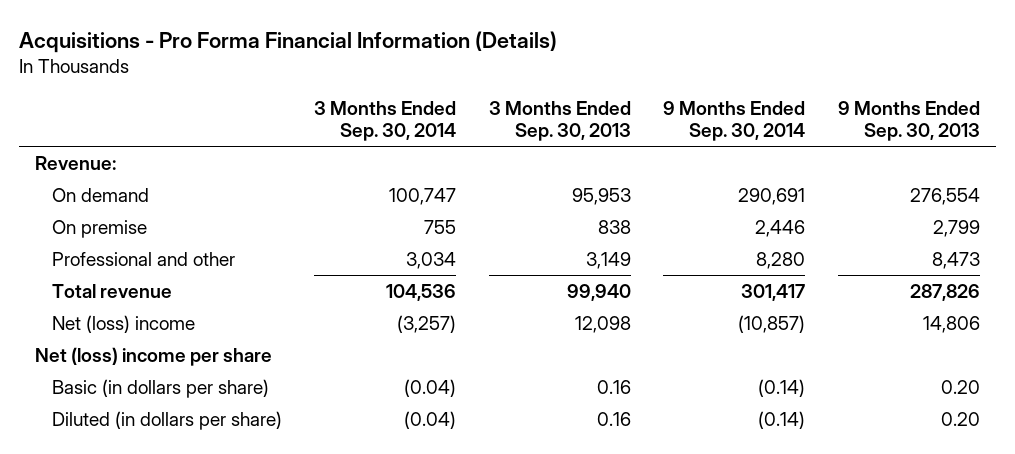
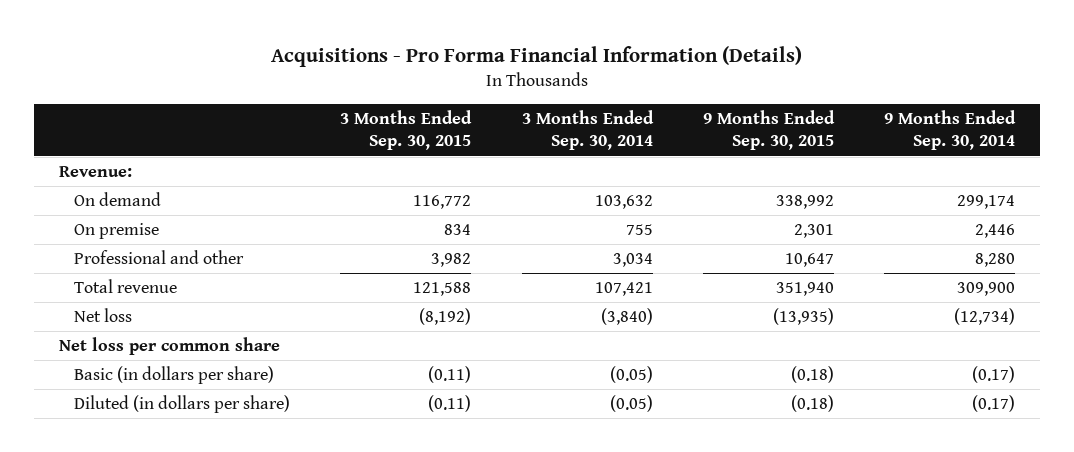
[488,101,631,142] 3 Months Ended Sep. 30, 2013 -> none
[837,101,980,142] 9 Months Ended Sep. 30, 2013 -> none
none -> [340,110,473,151] 3 Months Ended Sep. 30, 2015
none -> [702,110,835,151] 9 Months Ended Sep. 30, 2015
[389,188,457,206] 100,747 -> [594,195,653,210] 103,632
[738,188,806,206] 290,691 -> [956,195,1015,210] 299,174
[386,284,457,302] 104,536 -> [594,282,653,297] 107,421
[741,284,806,302] 301,417 -> [956,282,1015,297] 309,900
[52,315,196,334] Net (loss) income -> [74,308,133,323] Net loss
[397,315,457,334] (3,257) -> [600,308,653,326] (3,840)
[738,315,806,334] (10,857) -> [953,308,1015,326] (12,734)
[34,347,272,367] Net (loss) income per share -> [58,337,280,356] Net loss per common share
[404,379,457,398] (0.04) -> [609,366,653,384] (0.05)
[758,379,806,398] (0.14) -> [971,366,1015,384] (0.17)
[404,411,457,430] (0.04) -> [609,395,653,413] (0.05)
[758,411,806,430] (0.14) -> [971,395,1015,413] (0.17)

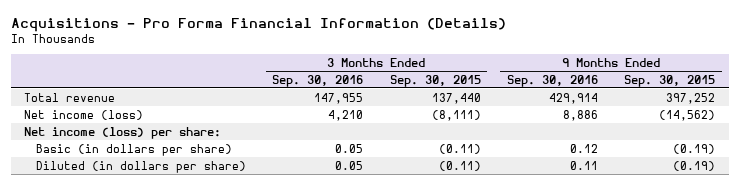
[521,110,654,151] 3 Months Ended Sep. 30, 2014 -> none
[883,110,1016,151] 9 Months Ended Sep. 30, 2014 -> none
none -> [272,74,364,87] Sep. 30, 2016
none -> [506,74,598,87] Sep. 30, 2016
[58,166,132,178] Revenue: -> none
[74,192,162,207] On demand -> none
[74,223,160,240] On premise -> none
[74,250,245,265] Professional and other -> none
[413,282,472,297] 121,588 -> [431,92,481,104] 137,440
[775,282,834,297] 351,940 -> [666,92,716,104] 397,252
[74,308,133,323] Net loss -> [23,109,143,120] Net income (loss)
[419,308,472,326] (8,192) -> [431,109,481,121] (8,111)
[772,308,834,326] (13,935) -> [659,109,716,121] (14,562)
[58,337,280,356] Net loss per common share -> [23,126,221,139] Net income (loss) per share:
[790,366,834,384] (0.18) -> [673,143,716,154] (0.19)
[790,395,834,413] (0.18) -> [673,160,716,171] (0.19)

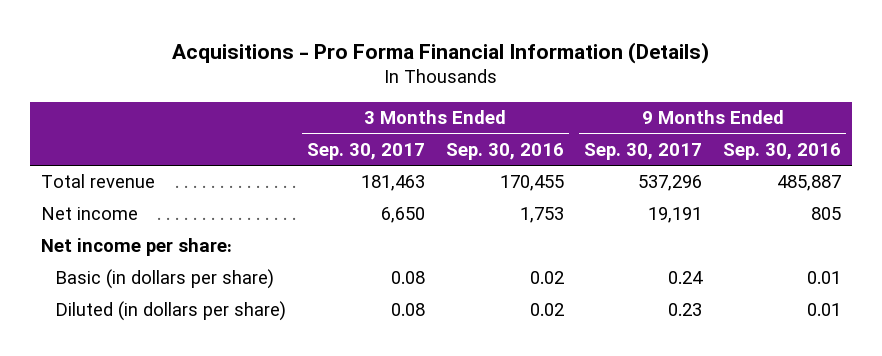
[389,74,481,87] Sep. 30, 2015 -> none
[624,74,716,87] Sep. 30, 2015 -> none
none -> [306,142,425,160] Sep. 30, 2017
none -> [584,142,703,160] Sep. 30, 2017
[314,92,364,104] 147,955 -> [499,175,564,192] 170,455
[548,92,598,104] 429,914 -> [777,175,842,192] 485,887
[23,109,143,120] Net income (loss) -> [40,207,138,221] Net income
[328,109,364,121] 4,210 -> [519,207,564,224] 1,753
[562,109,598,121] 8,886 -> [811,207,842,221] 805
[23,126,221,139] Net income (loss) per share: -> [40,238,232,257] Net income per share:
[335,143,364,153] 0.05 -> [529,271,564,285] 0.02
[569,143,598,153] 0.12 -> [807,271,842,285] 0.01
[335,160,364,170] 0.05 -> [529,303,564,317] 0.02
[569,160,598,170] 0.11 -> [807,303,842,317] 0.01

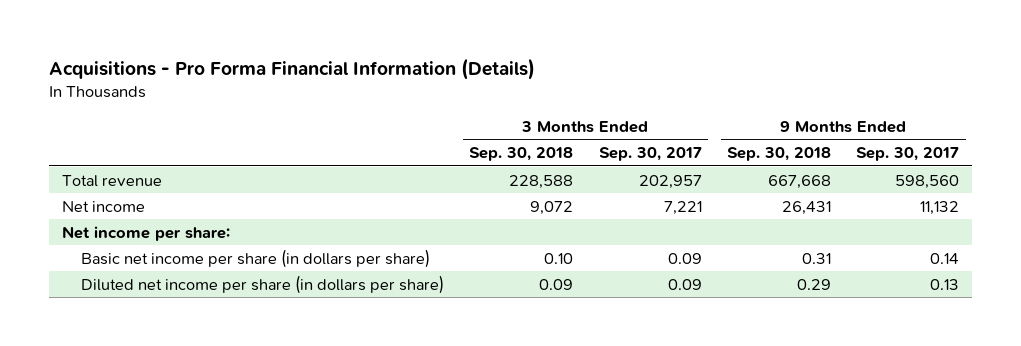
[445,142,564,160] Sep. 30, 2016 -> none
[723,142,842,160] Sep. 30, 2016 -> none
none -> [469,147,574,162] Sep. 30, 2018
none -> [726,147,831,162] Sep. 30, 2018
[360,175,425,192] 181,463 -> [638,174,702,189] 202,957
[638,175,703,192] 537,296 -> [895,174,960,189] 598,560
[380,207,425,224] 6,650 -> [663,200,702,215] 7,221
[648,207,703,224] 19,191 -> [920,200,960,215] 11,132
[54,269,274,290] Basic (in dollars per share) -> [80,248,430,268] Basic net income per share (in dollars per share)
[390,271,425,285] 0.08 -> [667,252,702,264] 0.09
[668,271,704,285] 0.24 -> [930,252,960,264] 0.14
[54,301,286,322] Diluted (in dollars per share) -> [80,274,444,294] Diluted net income per share (in dollars per share)
[390,303,425,317] 0.08 -> [667,278,702,290] 0.09
[668,303,703,317] 0.23 -> [930,278,960,290] 0.13

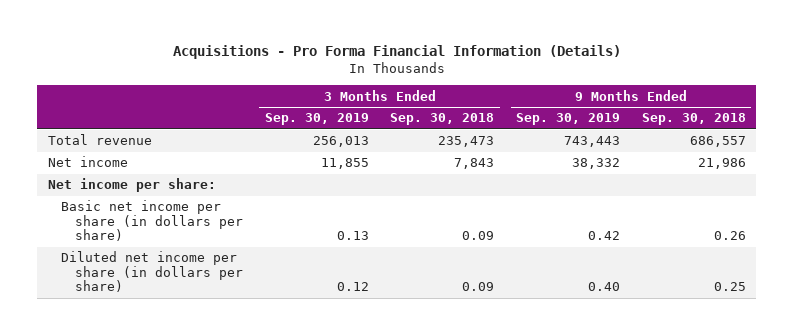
[598,147,702,162] Sep. 30, 2017 -> none
[856,147,960,162] Sep. 30, 2017 -> none
none -> [264,113,369,126] Sep. 30, 2019
none -> [516,113,621,126] Sep. 30, 2019
[509,174,574,189] 228,588 -> [438,136,495,148] 235,473
[767,174,831,189] 667,668 -> [689,136,746,148] 686,557
[530,200,574,215] 9,072 -> [454,158,495,170] 7,843
[781,200,831,215] 26,431 -> [697,158,746,170] 21,986
[544,252,574,264] 0.10 -> [462,231,495,241] 0.09
[801,252,831,264] 0.31 -> [713,231,746,241] 0.26
[796,278,831,290] 0.29 -> [713,282,746,292] 0.25

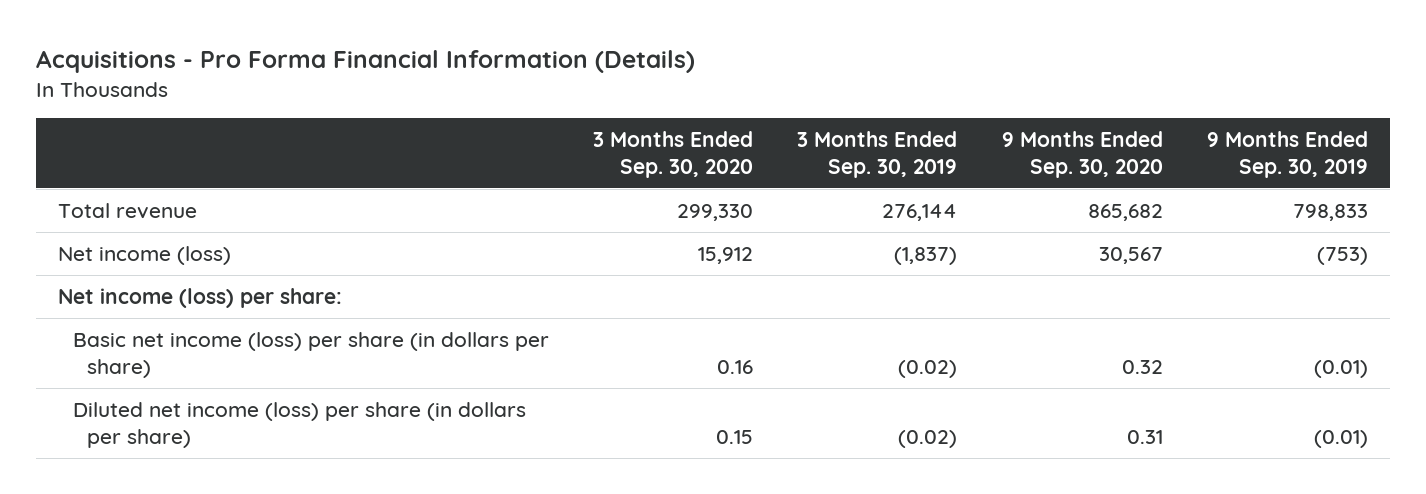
[390,113,495,126] Sep. 30, 2018 -> none
[641,113,746,126] Sep. 30, 2018 -> none
none -> [592,130,753,178] 3 Months Ended Sep. 30, 2020
none -> [1001,130,1163,178] 9 Months Ended Sep. 30, 2020
[312,136,369,148] 256,013 -> [882,204,958,222] 276,144
[564,136,621,148] 743,443 -> [1292,204,1368,222] 798,833
[47,156,128,168] Net income -> [57,246,231,266] Net income (loss)
[320,158,369,170] 11,855 -> [894,247,958,266] (1,837)
[572,158,621,170] 38,332 -> [1316,247,1368,266] (753)
[47,178,216,193] Net income per share: -> [57,288,342,309] Net income (loss) per share:
[61,200,244,242] Basic net income per share (in dollars per share) -> [72,332,549,378] Basic net income (loss) per share (in dollars per share)
[336,231,369,241] 0.13 -> [898,359,958,378] (0.02)
[588,231,621,241] 0.42 -> [1313,359,1368,378] (0.01)
[61,251,244,293] Diluted net income per share (in dollars per share) -> [72,402,526,448] Diluted net income (loss) per share (in dollars per share)
[336,282,369,292] 0.12 -> [898,429,958,448] (0.02)
[588,282,621,292] 0.40 -> [1313,429,1368,448] (0.01)

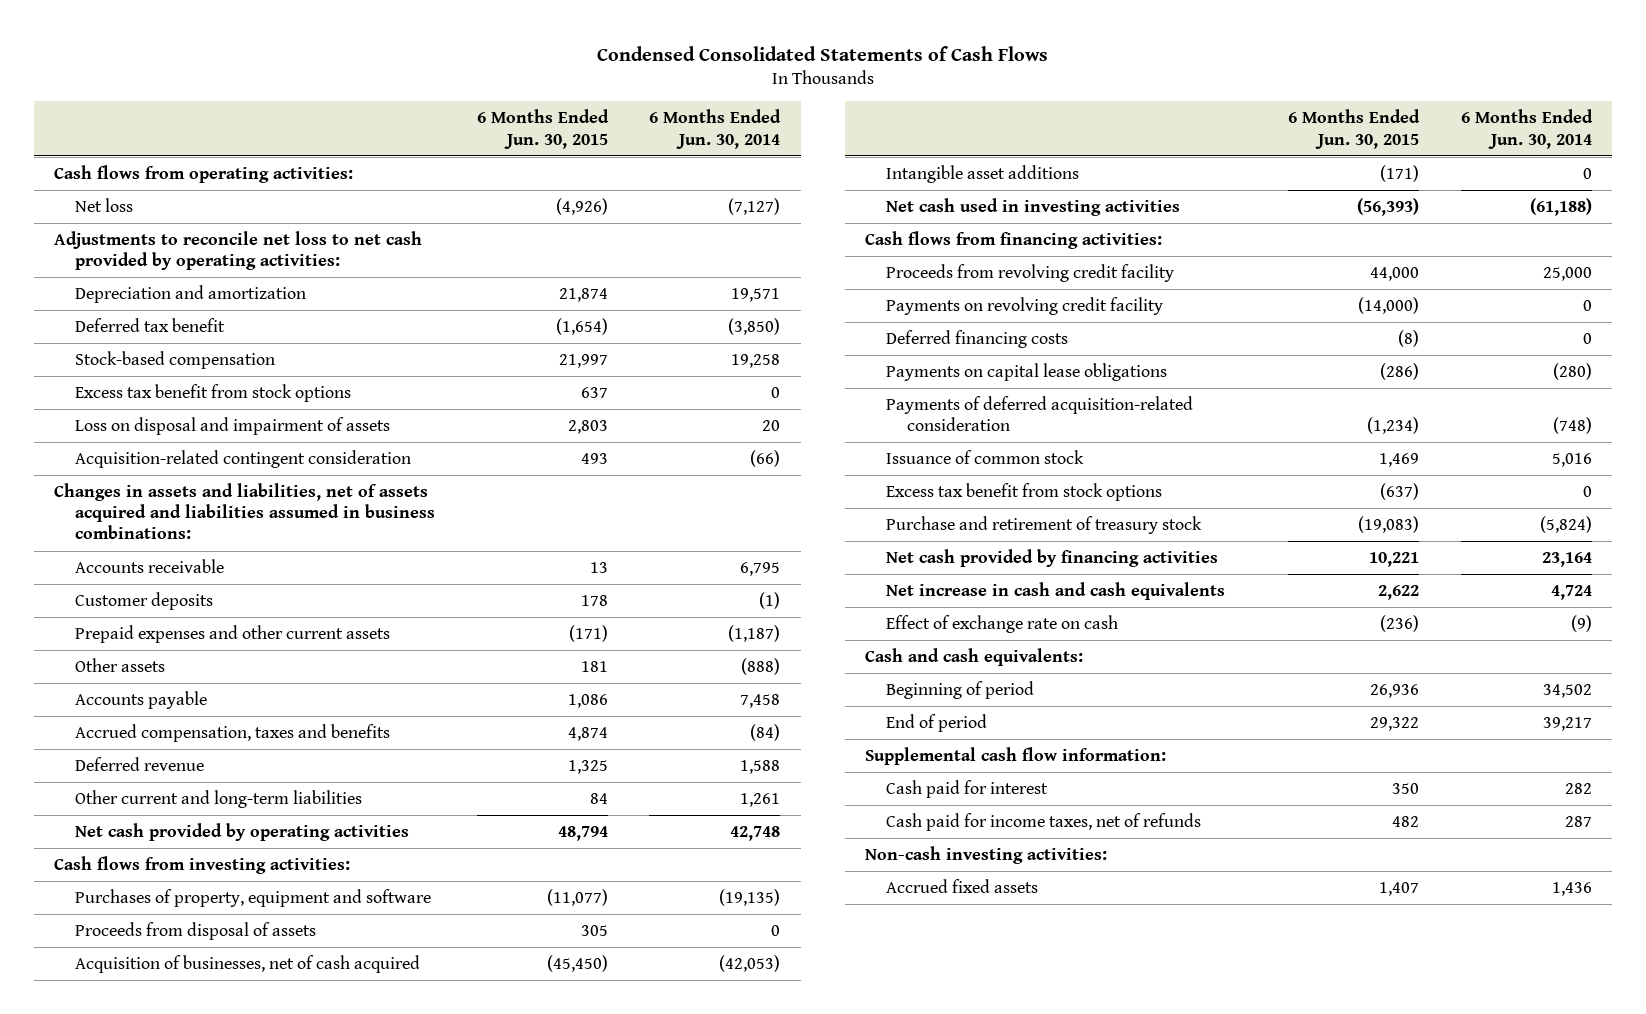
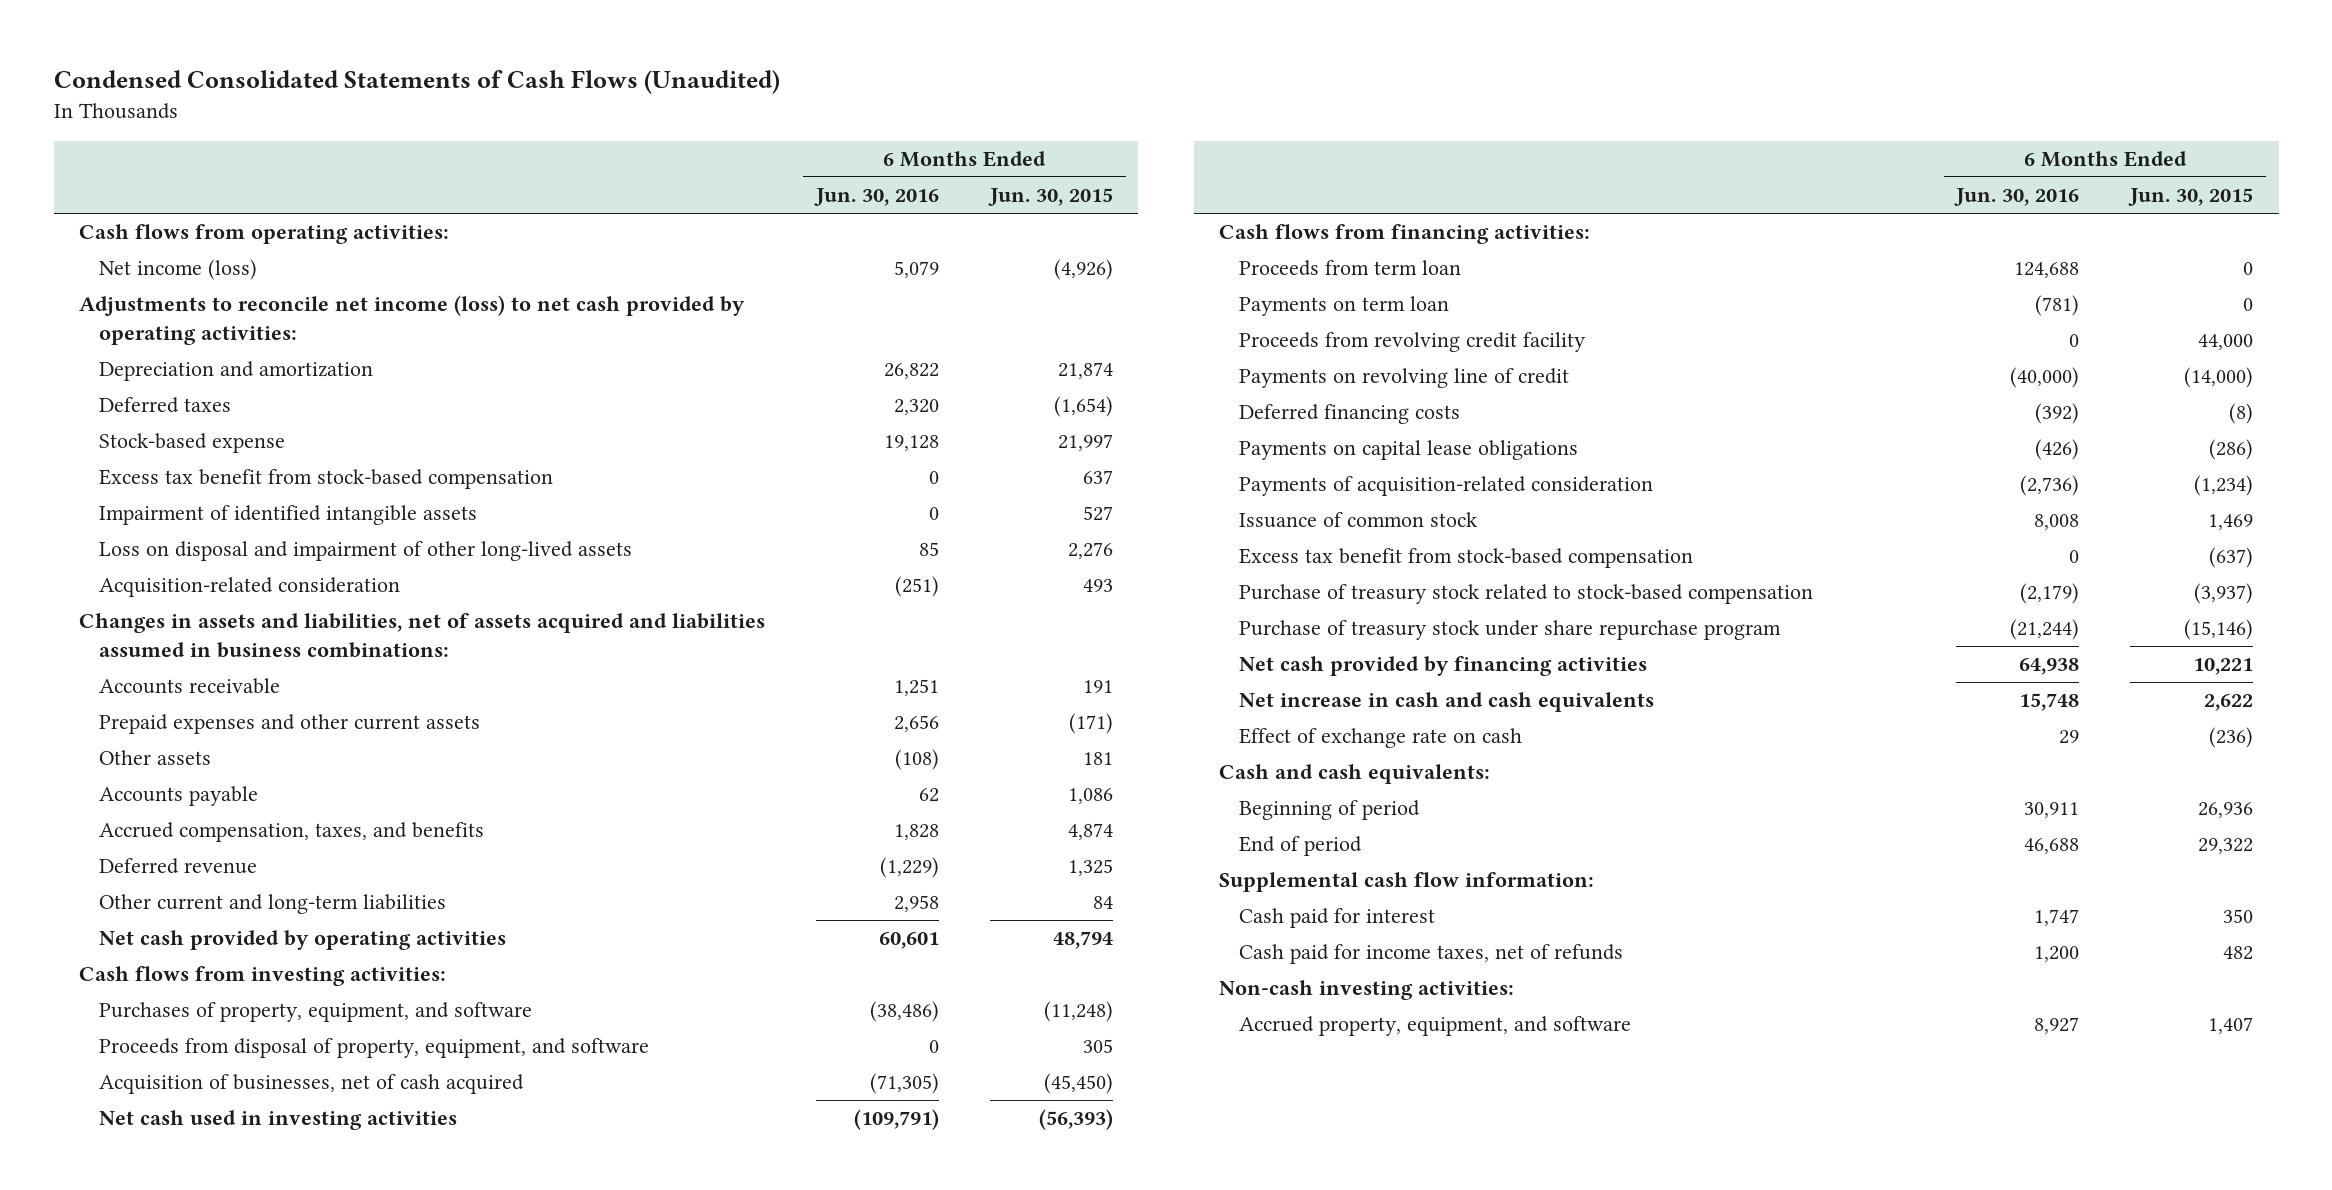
[596,45,1048,61] Condensed Consolidated Statements of Cash Flows -> [53,70,780,95] Condensed Consolidated Statements of Cash Flows (Unaudited)
[649,109,782,149] 6 Months Ended Jun. 30, 2014 -> none
none -> [814,188,940,207] Jun. 30, 2016
[75,197,134,212] Net loss -> [98,259,257,281] Net income (loss)
[54,230,423,271] Adjustments to reconcile net loss to net cash provided by operating activities: -> [79,295,746,345] Adjustments to reconcile net income (loss) to net cash provided by operating activities:
[75,317,226,332] Deferred tax benefit -> [98,397,231,414] Deferred taxes
[75,350,276,369] Stock-based compensation -> [98,433,285,454] Stock-based expense
[75,383,352,402] Excess tax benefit from stock options -> [98,469,553,490] Excess tax benefit from stock-based compensation
none -> [98,505,477,526] Impairment of identified intangible assets
[75,416,391,435] Loss on disposal and impairment of assets -> [98,541,632,562] Loss on disposal and impairment of other long-lived assets
[567,419,608,434] 2,803 -> [1067,542,1113,560] 2,276
[75,449,412,468] Acquisition-related contingent consideration -> [98,577,400,598] Acquisition-related consideration
[75,591,214,610] Customer deposits -> none
[589,561,608,573] 13 -> [1082,680,1113,694] 191
[75,723,391,742] Accrued compensation, taxes and benefits -> [98,822,484,843] Accrued compensation, taxes, and benefits
[75,888,432,907] Purchases of property, equipment and software -> [98,1002,532,1023] Purchases of property, equipment, and software
[546,888,608,906] (11,077) -> [1043,1001,1113,1023] (11,248)
[75,921,317,940] Proceeds from disposal of assets -> [98,1038,649,1059] Proceeds from disposal of property, equipment, and software
[886,164,1080,183] Intangible asset additions -> none
none -> [1238,260,1461,277] Proceeds from term loan
none -> [1238,296,1449,317] Payments on term loan
[886,296,1164,315] Payments on revolving credit facility -> [1238,368,1569,389] Payments on revolving line of credit
[886,395,1194,432] Payments of deferred acquisition-related consideration -> [1238,476,1653,497] Payments of acquisition-related consideration
[886,482,1163,501] Excess tax benefit from stock options -> [1238,548,1693,569] Excess tax benefit from stock-based compensation
none -> [1238,584,1813,605] Purchase of treasury stock related to stock-based compensation
[886,515,1203,534] Purchase and retirement of treasury stock -> [1238,620,1781,641] Purchase of treasury stock under share repurchase program
[1357,515,1419,533] (19,083) -> [2184,619,2254,641] (15,146)
[886,878,1039,893] Accrued fixed assets -> [1238,1016,1631,1037] Accrued property, equipment, and software

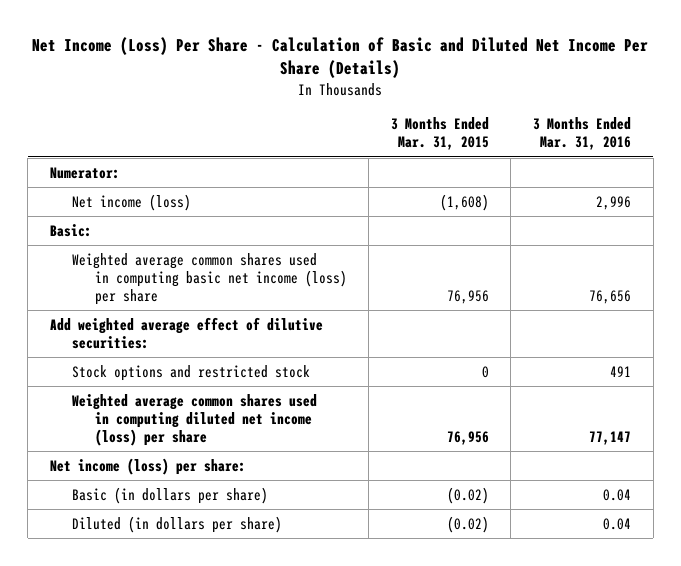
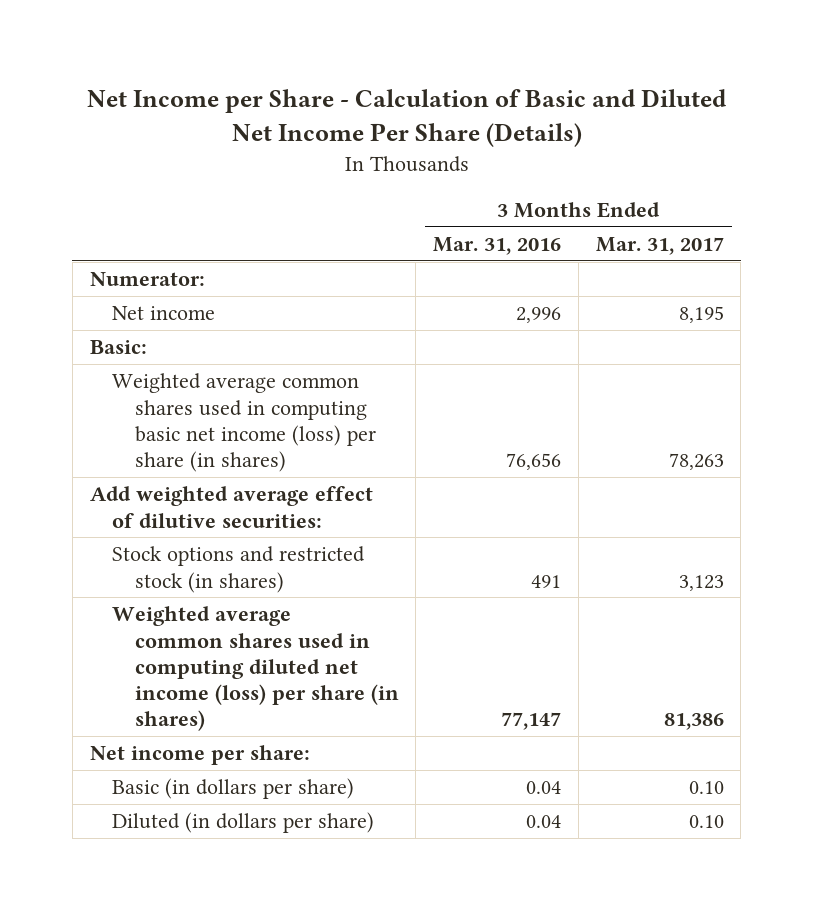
[32,37,649,79] Net Income (Loss) Per Share - Calculation of Basic and Diluted Net Income Per Share (Details) -> [86,88,727,147] Net Income per Share - Calculation of Basic and Diluted Net Income Per Share (Details)
[390,117,489,151] 3 Months Ended Mar. 31, 2015 -> none
none -> [595,237,724,256] Mar. 31, 2017
[72,193,192,211] Net income (loss) -> [112,306,216,321] Net income
[72,252,347,305] Weighted average common shares used in computing basic net income (loss) per share -> [112,373,376,473] Weighted average common shares used in computing basic net income (loss) per share (in shares)
[72,364,311,381] Stock options and restricted stock -> [112,546,366,593] Stock options and restricted stock (in shares)
[72,393,318,446] Weighted average common shares used in computing diluted net income (loss) per share -> [112,606,399,732] Weighted average common shares used in computing diluted net income (loss) per share (in shares)
[49,457,246,475] Net income (loss) per share: -> [89,745,310,766] Net income per share:

